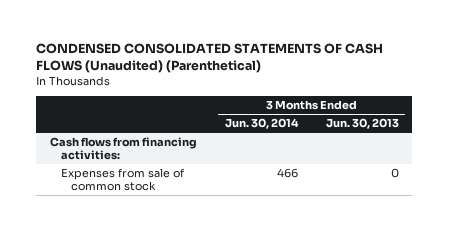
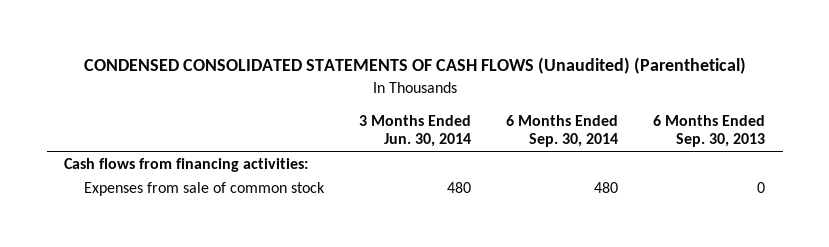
[325,118,399,130] Jun. 30, 2013 -> none
none -> [506,114,619,147] 6 Months Ended Sep. 30, 2014
none -> [653,114,766,147] 6 Months Ended Sep. 30, 2013
[276,168,298,179] 466 -> [446,182,471,194] 480

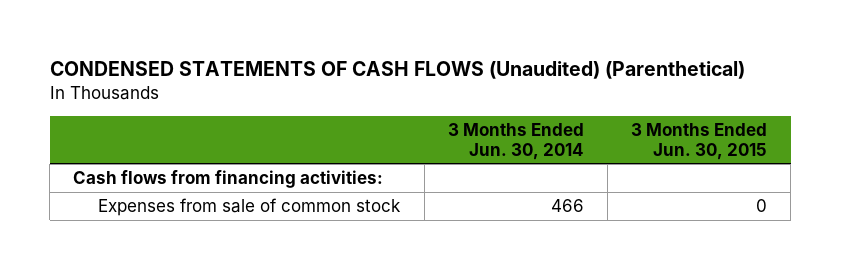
[83,57,746,75] CONDENSED CONSOLIDATED STATEMENTS OF CASH FLOWS (Unaudited) (Parenthetical) -> [49,60,745,79] CONDENSED STATEMENTS OF CASH FLOWS (Unaudited) (Parenthetical)
[506,114,619,147] 6 Months Ended Sep. 30, 2014 -> none
[653,114,766,147] 6 Months Ended Sep. 30, 2013 -> none
none -> [631,122,768,160] 3 Months Ended Jun. 30, 2015
[446,182,471,194] 480 -> [550,199,584,213] 466

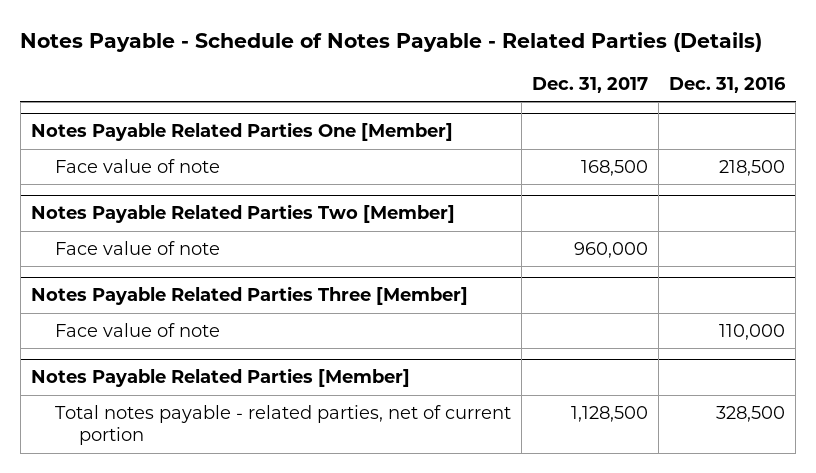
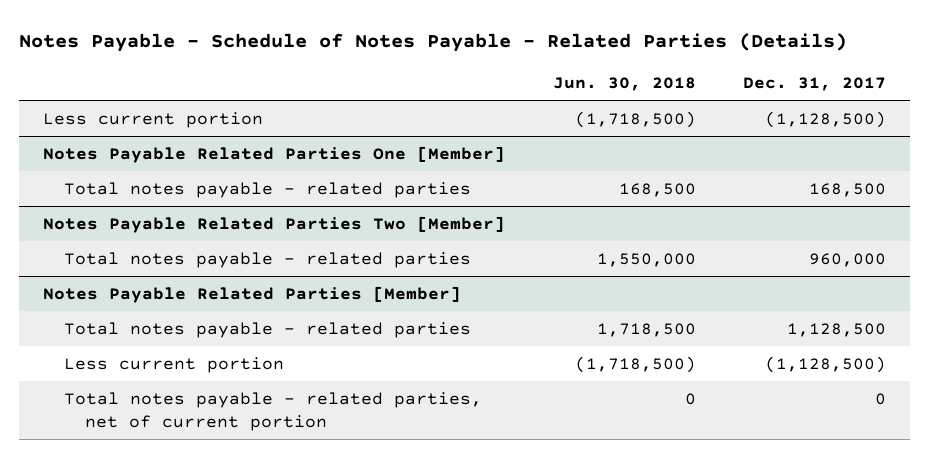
[669,77,787,94] Dec. 31, 2016 -> none
none -> [552,76,696,91] Jun. 30, 2018
none -> [42,111,263,128] Less current portion
[54,158,220,173] Face value of note -> [63,181,471,198] Total notes payable - related parties
[54,240,220,255] Face value of note -> none
[30,286,468,306] Notes Payable Related Parties Three [Member] -> none
[54,322,220,337] Face value of note -> none
none -> [63,251,471,268] Total notes payable - related parties
none -> [63,321,471,338] Total notes payable - related parties
none -> [63,356,284,373] Less current portion
[570,405,648,422] 1,128,500 -> [875,392,887,405] 0

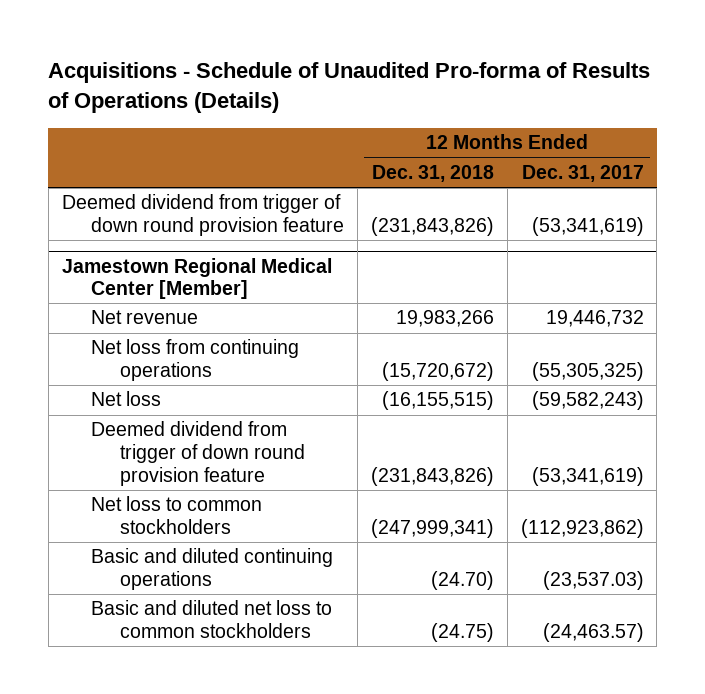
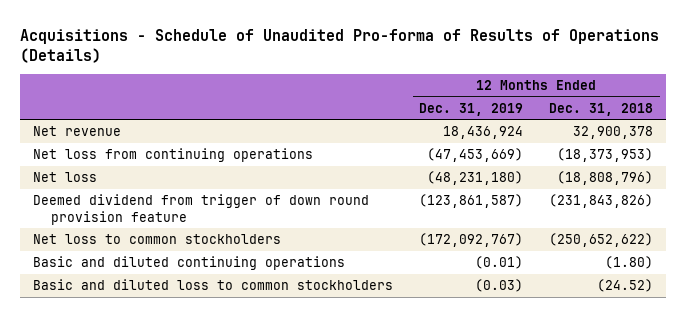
[521,164,644,182] Dec. 31, 2017 -> none
none -> [419,102,524,116] Dec. 31, 2019
[61,194,345,237] Deemed dividend from trigger of down round provision feature -> none
[61,257,332,300] Jamestown Regional Medical Center [Member] -> none
[395,310,494,328] 19,983,266 -> [573,126,654,140] 32,900,378
[381,362,494,382] (15,720,672) -> [557,148,654,163] (18,373,953)
[381,391,494,411] (16,155,515) -> [557,171,654,186] (18,808,796)
[370,519,494,539] (247,999,341) -> [549,233,654,248] (250,652,622)
[430,571,494,591] (24.70) -> [605,256,654,270] (1.80)
[91,600,333,639] Basic and diluted net loss to common stockholders -> [33,279,394,291] Basic and diluted loss to common stockholders
[430,623,494,643] (24.75) -> [597,279,654,293] (24.52)

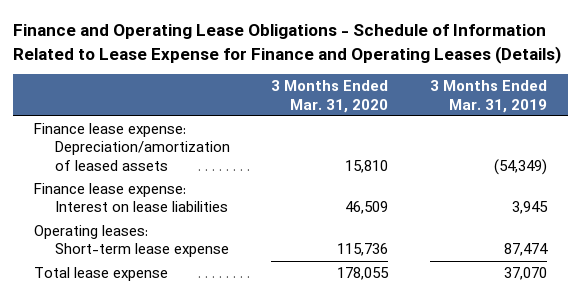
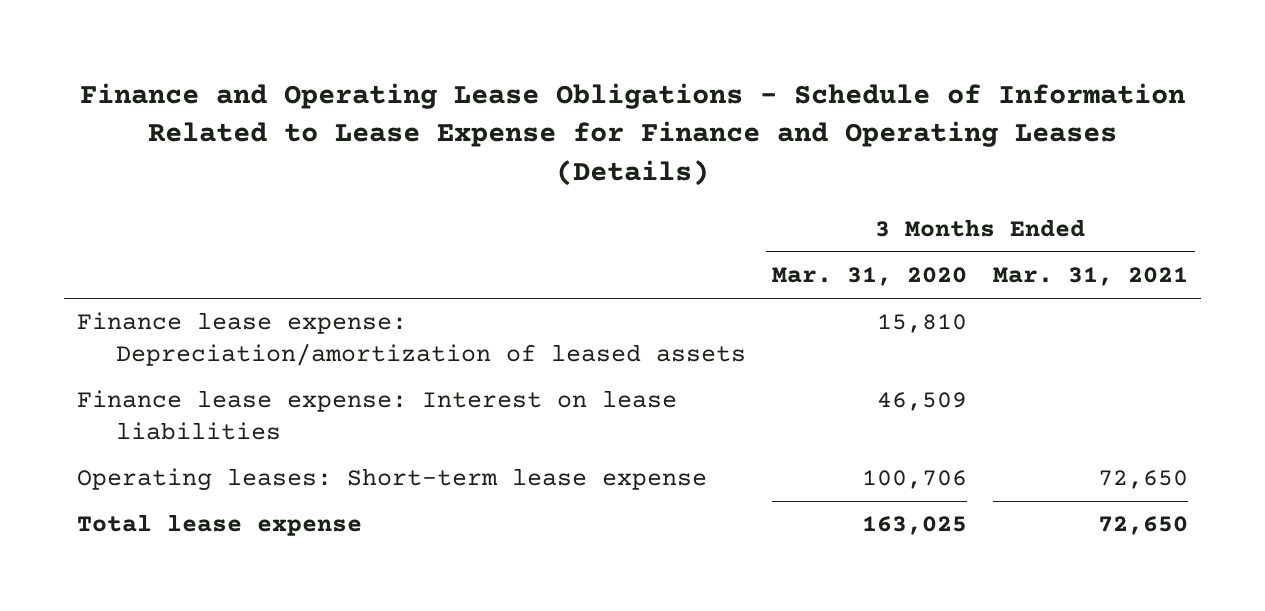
[430,80,548,113] 3 Months Ended Mar. 31, 2019 -> none
none -> [993,267,1189,287] Mar. 31, 2021
[337,243,389,257] 115,736 -> [862,470,968,490] 100,706
[337,266,390,280] 178,055 -> [862,516,968,536] 163,025

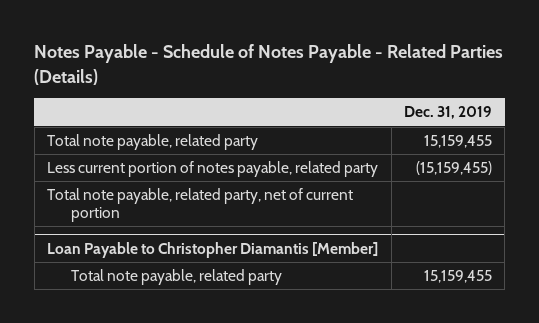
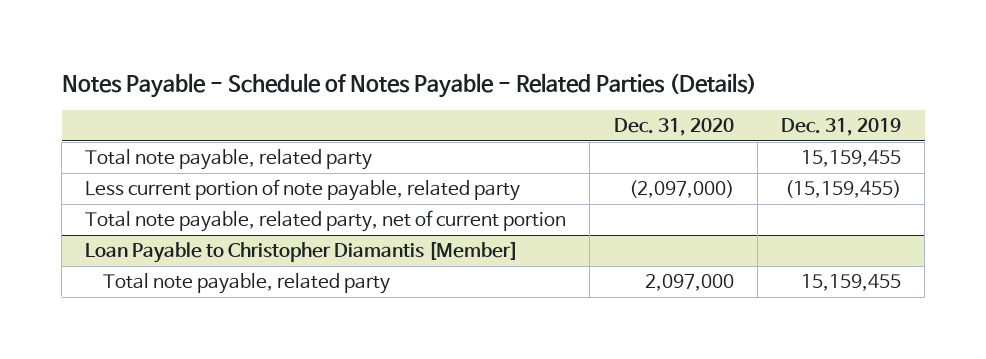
none -> [613,118,734,137] Dec. 31, 2020
[47,161,379,178] Less current portion of notes payable, related party -> [85,179,521,202] Less current portion of note payable, related party

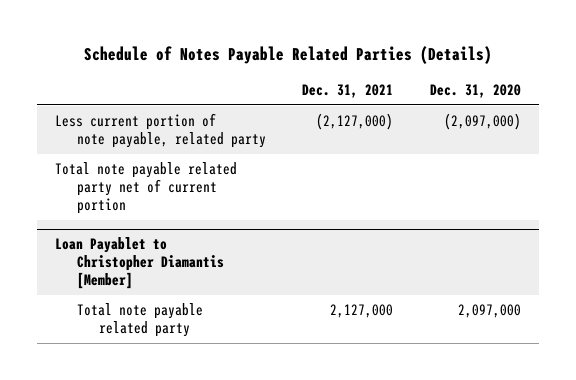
[61,73,757,99] Notes Payable - Schedule of Notes Payable - Related Parties (Details) -> [84,46,493,65] Schedule of Notes Payable Related Parties (Details)
[781,118,902,137] Dec. 31, 2019 -> none
none -> [302,84,394,99] Dec. 31, 2021
[85,149,373,171] Total note payable, related party -> none
[85,210,567,233] Total note payable, related party, net of current portion -> [55,161,238,215] Total note payable related party net of current portion
[85,241,519,264] Loan Payable to Christopher Diamantis [Member] -> [55,236,225,290] Loan Payablet to Christopher Diamantis [Member]
[103,273,391,295] Total note payable, related party -> [77,302,204,337] Total note payable related party

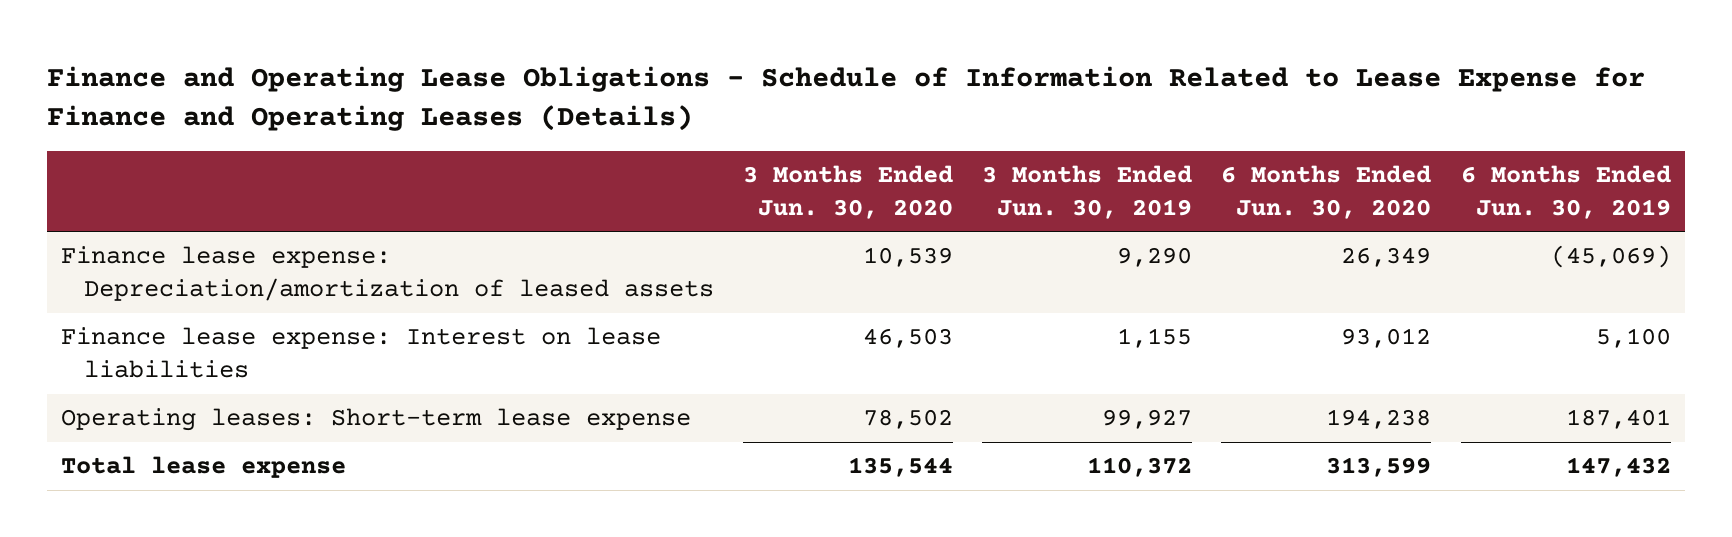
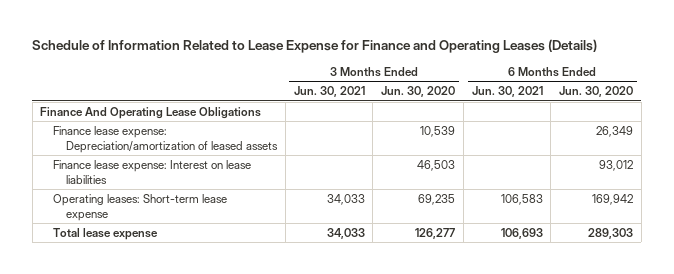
[46,66,1645,132] Finance and Operating Lease Obligations - Schedule of Information Related to Lease Expense for Finance and Operating Leases (Details) -> [32,39,598,54] Schedule of Information Related to Lease Expense for Finance and Operating Leases (Details)
[982,165,1193,219] 3 Months Ended Jun. 30, 2019 -> none
[1460,165,1671,219] 6 Months Ended Jun. 30, 2019 -> none
none -> [293,86,365,98] Jun. 30, 2021
none -> [471,86,543,98] Jun. 30, 2021
none -> [40,106,262,119] Finance And Operating Lease Obligations
[863,409,954,430] 78,502 -> [418,193,456,205] 69,235
[1326,409,1432,430] 194,238 -> [592,193,634,205] 169,942
[848,457,954,478] 135,544 -> [415,227,456,239] 126,277
[1326,457,1432,478] 313,599 -> [588,227,634,239] 289,303

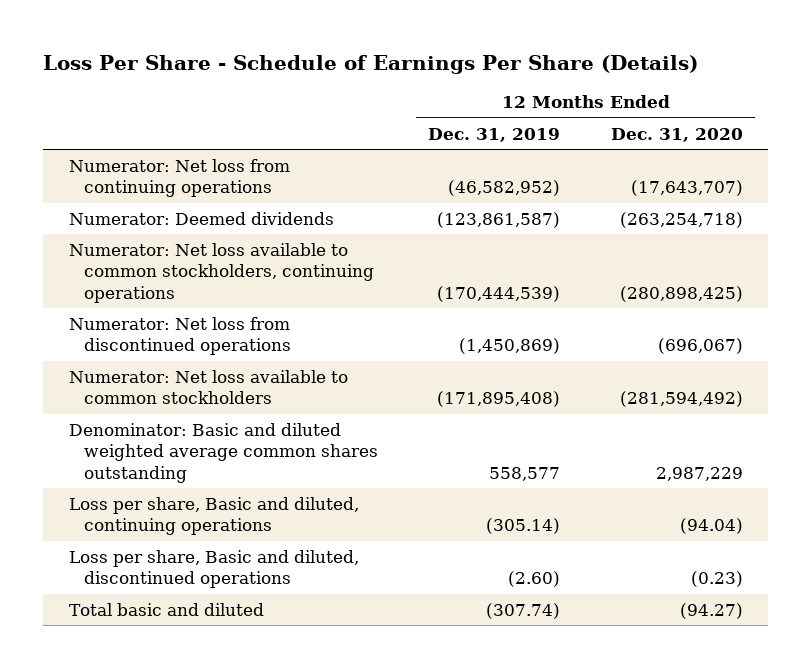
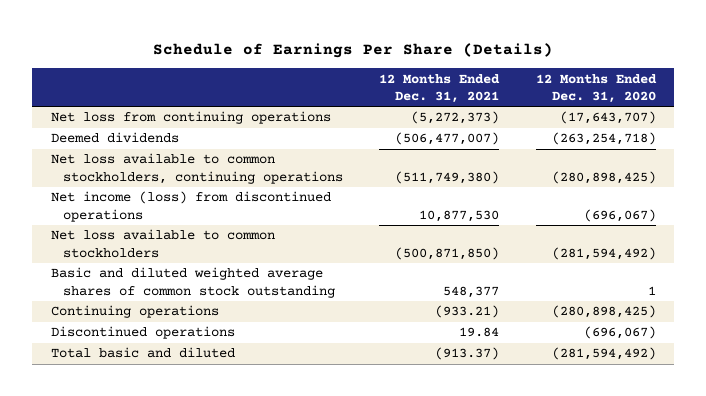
[43,54,699,74] Loss Per Share - Schedule of Earnings Per Share (Details) -> [153,43,554,59] Schedule of Earnings Per Share (Details)
[428,127,561,142] Dec. 31, 2019 -> none
none -> [379,73,501,103] 12 Months Ended Dec. 31, 2021
[68,158,290,198] Numerator: Net loss from continuing operations -> [50,111,331,125] Net loss from continuing operations
[68,211,334,225] Numerator: Deemed dividends -> [50,132,179,144] Deemed dividends
[68,242,374,303] Numerator: Net loss available to common stockholders, continuing operations -> [50,153,344,184] Net loss available to common stockholders, continuing operations
[68,316,291,356] Numerator: Net loss from discontinued operations -> [50,191,331,222] Net income (loss) from discontinued operations
[68,369,348,405] Numerator: Net loss available to common stockholders -> [50,229,275,258] Net loss available to common stockholders
[68,422,378,483] Denominator: Basic and diluted weighted average common shares outstanding -> [50,267,336,298] Basic and diluted weighted average shares of common stock outstanding
[655,466,743,481] 2,987,229 -> [647,285,656,295] 1
[68,496,359,536] Loss per share, Basic and diluted, continuing operations -> [50,305,219,319] Continuing operations
[679,518,743,535] (94.04) -> [551,305,656,319] (280,898,425)
[68,549,359,589] Loss per share, Basic and diluted, discontinued operations -> [50,326,235,340] Discontinued operations
[690,571,743,588] (0.23) -> [583,326,656,340] (696,067)
[679,602,743,619] (94.27) -> [551,347,656,361] (281,594,492)

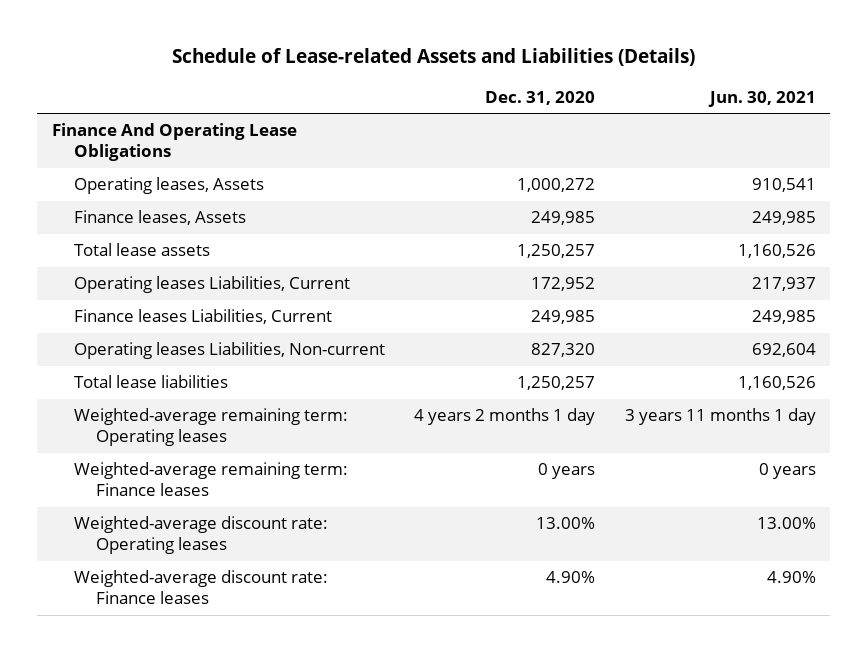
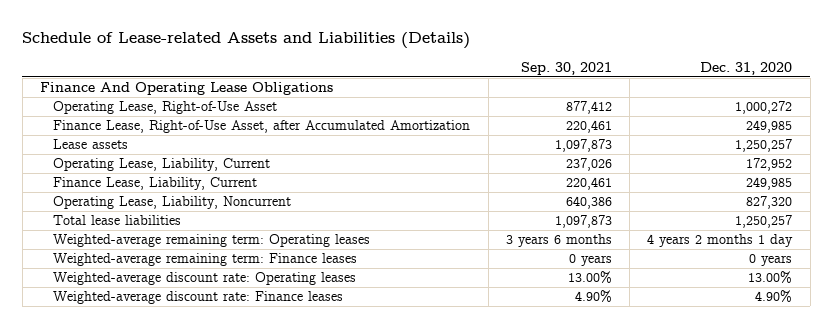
[707,90,816,107] Jun. 30, 2021 -> none
none -> [520,61,612,75] Sep. 30, 2021
[73,177,264,195] Operating leases, Assets -> [53,101,278,115] Operating Lease, Right-of-Use Asset
[73,210,246,226] Finance leases, Assets -> [53,120,471,134] Finance Lease, Right-of-Use Asset, after Accumulated Amortization
[73,243,210,257] Total lease assets -> [53,139,129,150] Lease assets
[73,276,350,294] Operating leases Liabilities, Current -> [53,158,271,172] Operating Lease, Liability, Current
[73,309,332,325] Finance leases Liabilities, Current -> [53,177,258,191] Finance Lease, Liability, Current
[73,342,385,360] Operating leases Liabilities, Non-current -> [53,196,292,210] Operating Lease, Liability, Noncurrent

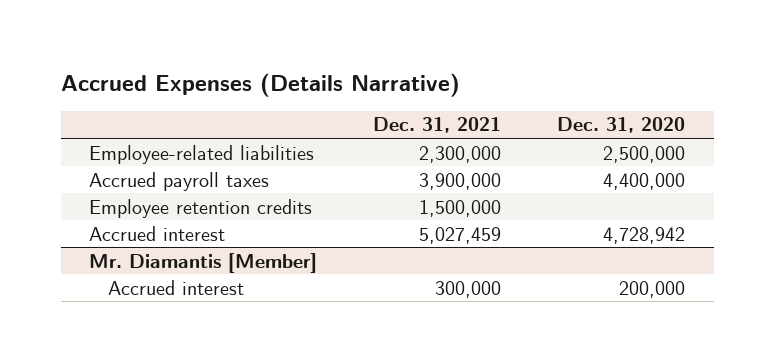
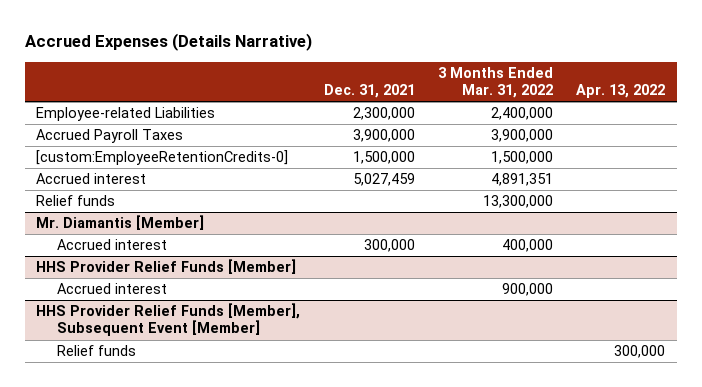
[557,117,686,134] Dec. 31, 2020 -> none
none -> [437,66,553,98] 3 Months Ended Mar. 31, 2022
none -> [576,83,666,98] Apr. 13, 2022
[88,144,314,164] Employee-related liabilities -> [36,107,216,122] Employee-related Liabilities
[88,171,269,191] Accrued payroll taxes -> [36,129,184,144] Accrued Payroll Taxes
[88,198,312,218] Employee retention credits -> [36,150,289,166] [custom:EmployeeRetentionCredits-0]
none -> [36,195,116,207] Relief funds
none -> [36,259,297,275] HHS Provider Relief Funds [Member]
none -> [57,283,168,295] Accrued interest
none -> [36,303,301,337] HHS Provider Relief Funds [Member], Subsequent Event [Member]
none -> [57,345,137,357] Relief funds

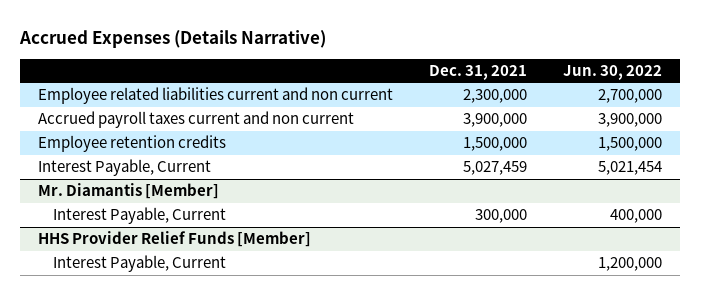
[437,66,553,98] 3 Months Ended Mar. 31, 2022 -> none
[576,83,666,98] Apr. 13, 2022 -> none
none -> [563,64,663,80] Jun. 30, 2022
[36,195,116,207] Relief funds -> none
[36,107,216,122] Employee-related Liabilities -> [38,87,394,105] Employee related liabilities current and non current
[36,129,184,144] Accrued Payroll Taxes -> [38,111,355,129] Accrued payroll taxes current and non current
[36,150,289,166] [custom:EmployeeRetentionCredits-0] -> [38,135,227,153] Employee retention credits
[36,173,147,185] Accrued interest -> [38,159,212,177] Interest Payable, Current
[57,239,168,251] Accrued interest -> [53,207,227,225] Interest Payable, Current
[36,303,301,337] HHS Provider Relief Funds [Member], Subsequent Event [Member] -> none
[57,345,137,357] Relief funds -> none
[57,283,168,295] Accrued interest -> [53,255,227,273] Interest Payable, Current

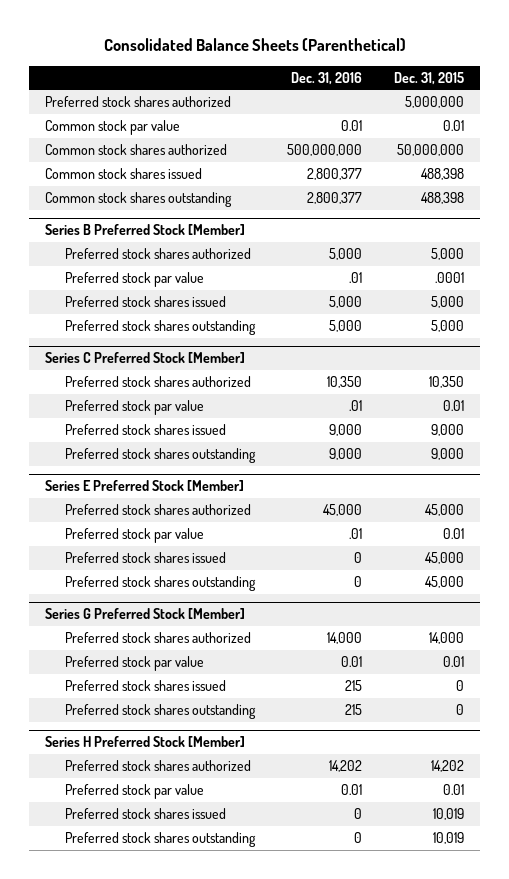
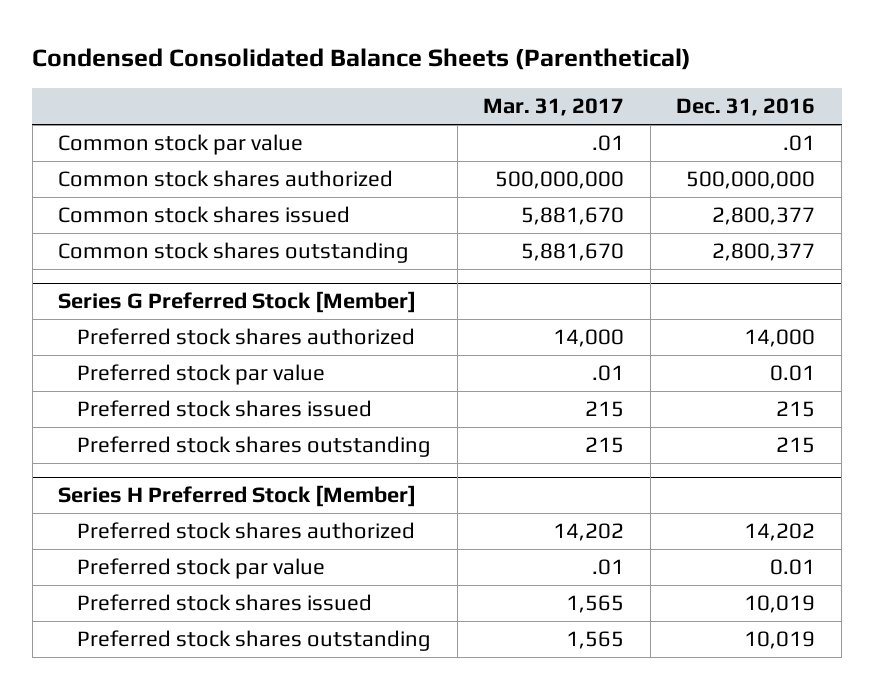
[103,38,406,52] Consolidated Balance Sheets (Parenthetical) -> [32,48,692,71] Condensed Consolidated Balance Sheets (Parenthetical)
[393,71,464,85] Dec. 31, 2015 -> none
none -> [483,98,625,117] Mar. 31, 2017
[45,95,232,107] Preferred stock shares authorized -> none
[341,119,363,131] 0.01 -> [783,135,816,152] .01
[45,224,246,236] Series B Preferred Stock [Member] -> none
[65,247,252,259] Preferred stock shares authorized -> none
[65,271,205,287] Preferred stock par value -> none
[65,295,227,307] Preferred stock shares issued -> none
[65,319,257,335] Preferred stock shares outstanding -> none
[45,352,246,364] Series C Preferred Stock [Member] -> none
[65,375,252,387] Preferred stock shares authorized -> none
[65,399,205,415] Preferred stock par value -> none
[65,423,227,435] Preferred stock shares issued -> none
[65,447,257,463] Preferred stock shares outstanding -> none
[45,480,245,492] Series E Preferred Stock [Member] -> none
[65,503,252,515] Preferred stock shares authorized -> none
[65,527,205,543] Preferred stock par value -> none
[65,551,227,563] Preferred stock shares issued -> none
[65,575,257,591] Preferred stock shares outstanding -> none
[354,807,363,819] 0 -> [744,595,816,614] 10,019
[354,831,363,843] 0 -> [744,631,816,650] 10,019

